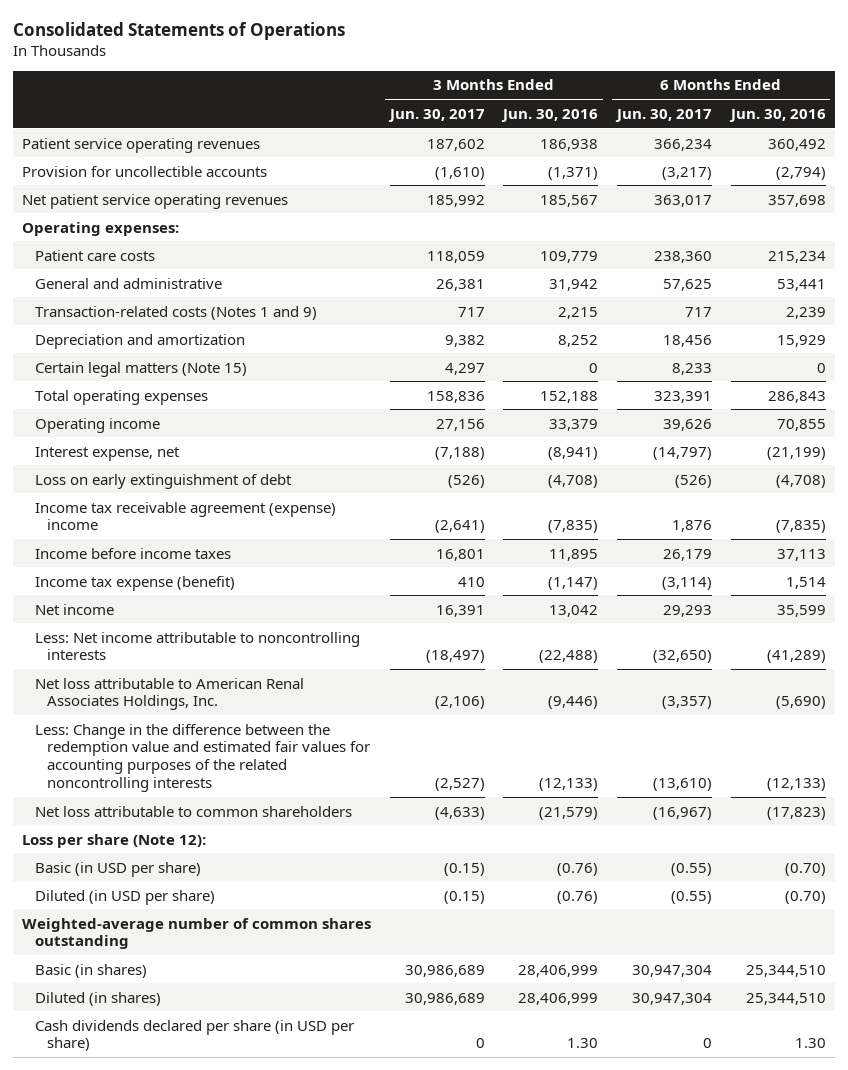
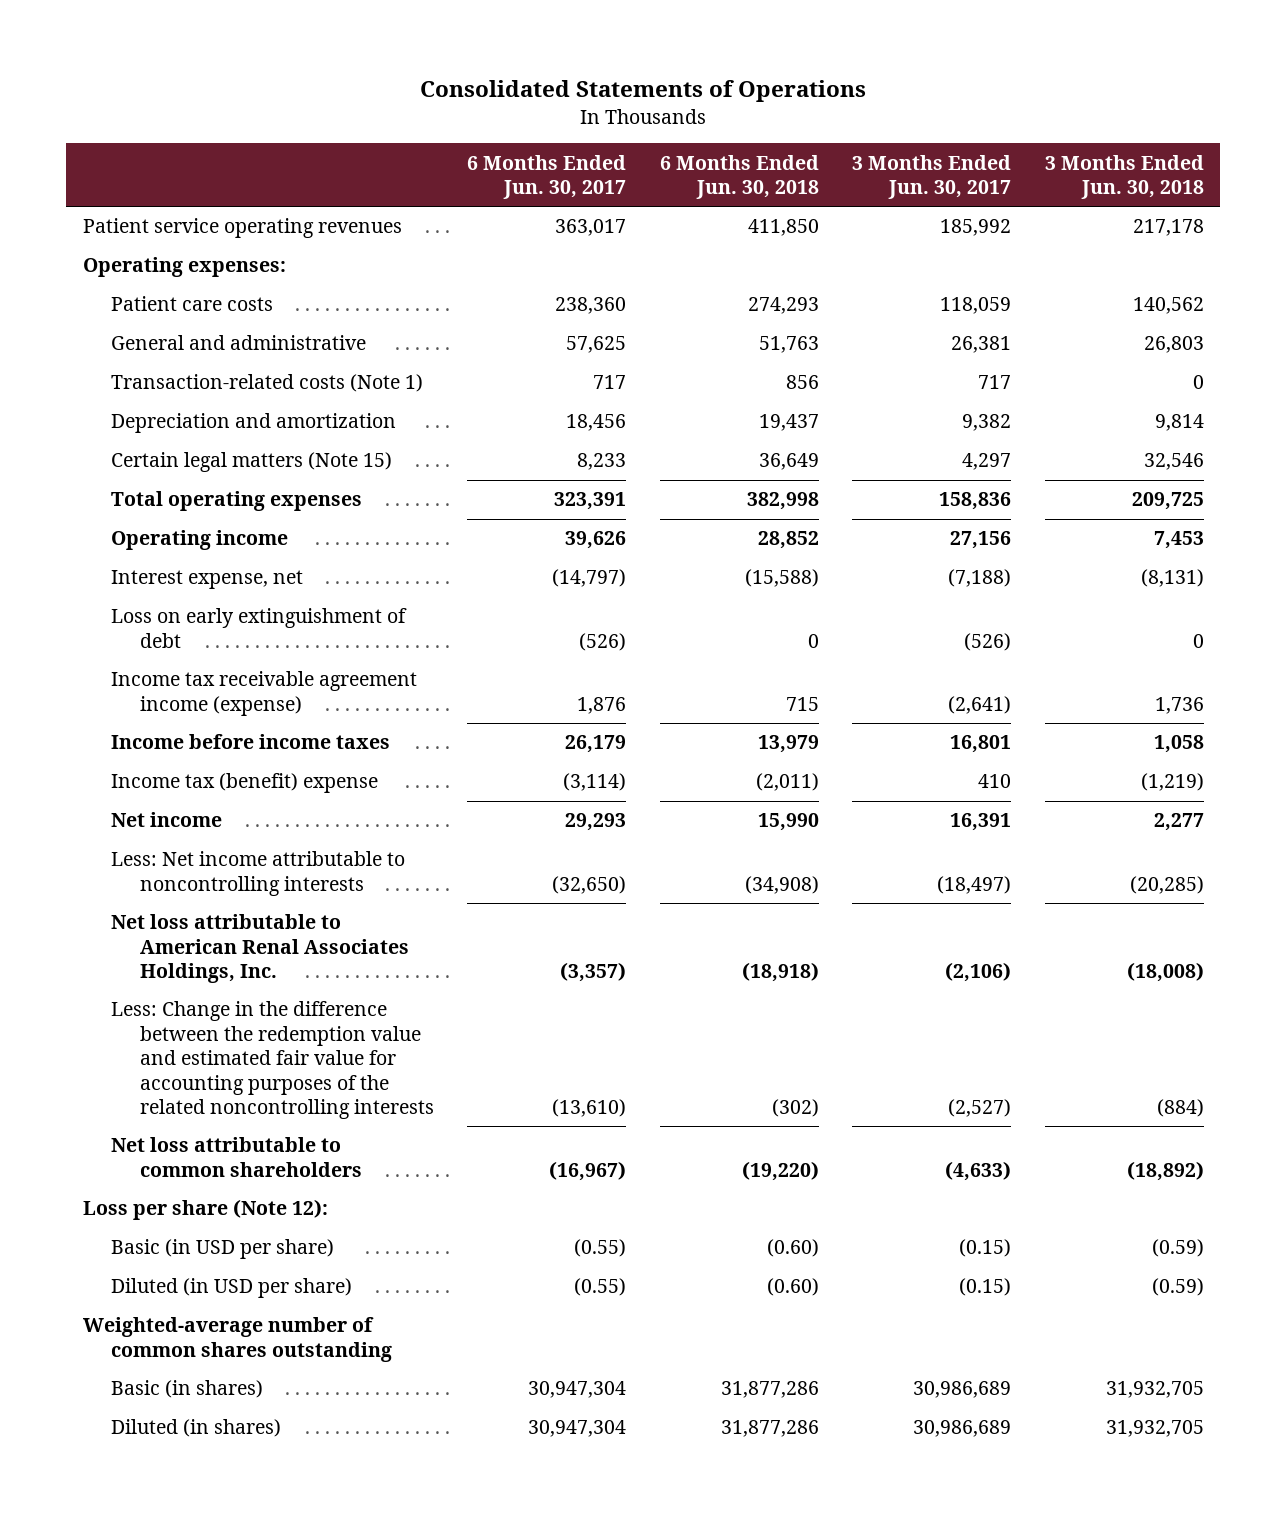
[501,108,599,122] Jun. 30, 2016 -> none
[728,108,826,122] Jun. 30, 2016 -> none
none -> [659,154,819,200] 6 Months Ended Jun. 30, 2018
none -> [1044,154,1204,200] 3 Months Ended Jun. 30, 2018
[22,165,268,177] Provision for uncollectible accounts -> none
[22,193,289,209] Net patient service operating revenues -> none
[426,138,485,151] 187,602 -> [940,219,1012,237] 185,992
[653,138,712,151] 366,234 -> [555,219,627,237] 363,017
[34,305,317,320] Transaction-related costs (Notes 1 and 9) -> [111,374,424,393] Transaction-related costs (Note 1)
[34,501,336,531] Income tax receivable agreement (expense) income -> [111,671,418,716] Income tax receivable agreement income (expense)
[34,575,235,591] Income tax expense (benefit) -> [111,773,379,794] Income tax (benefit) expense
[34,723,371,793] Less: Change in the difference between the redemption value and estimated fair values for accounting purposes of the related noncontrolling interests -> [111,1001,434,1119] Less: Change in the difference between the redemption value and estimated fair value for accounting purposes of the related noncontrolling interests
[34,1019,354,1052] Cash dividends declared per share (in USD per share) -> none

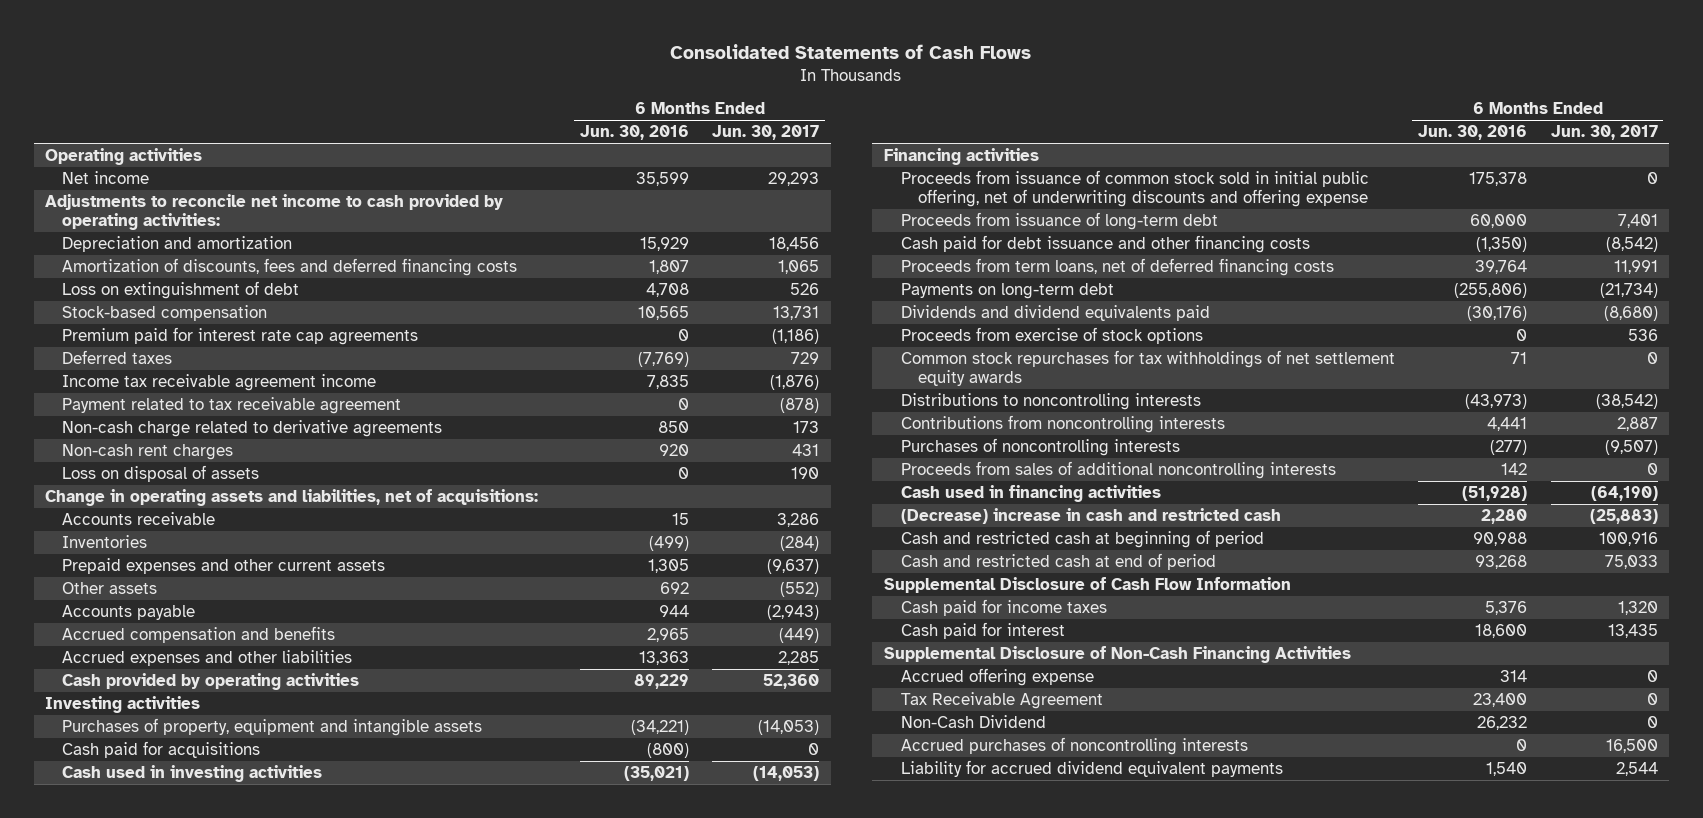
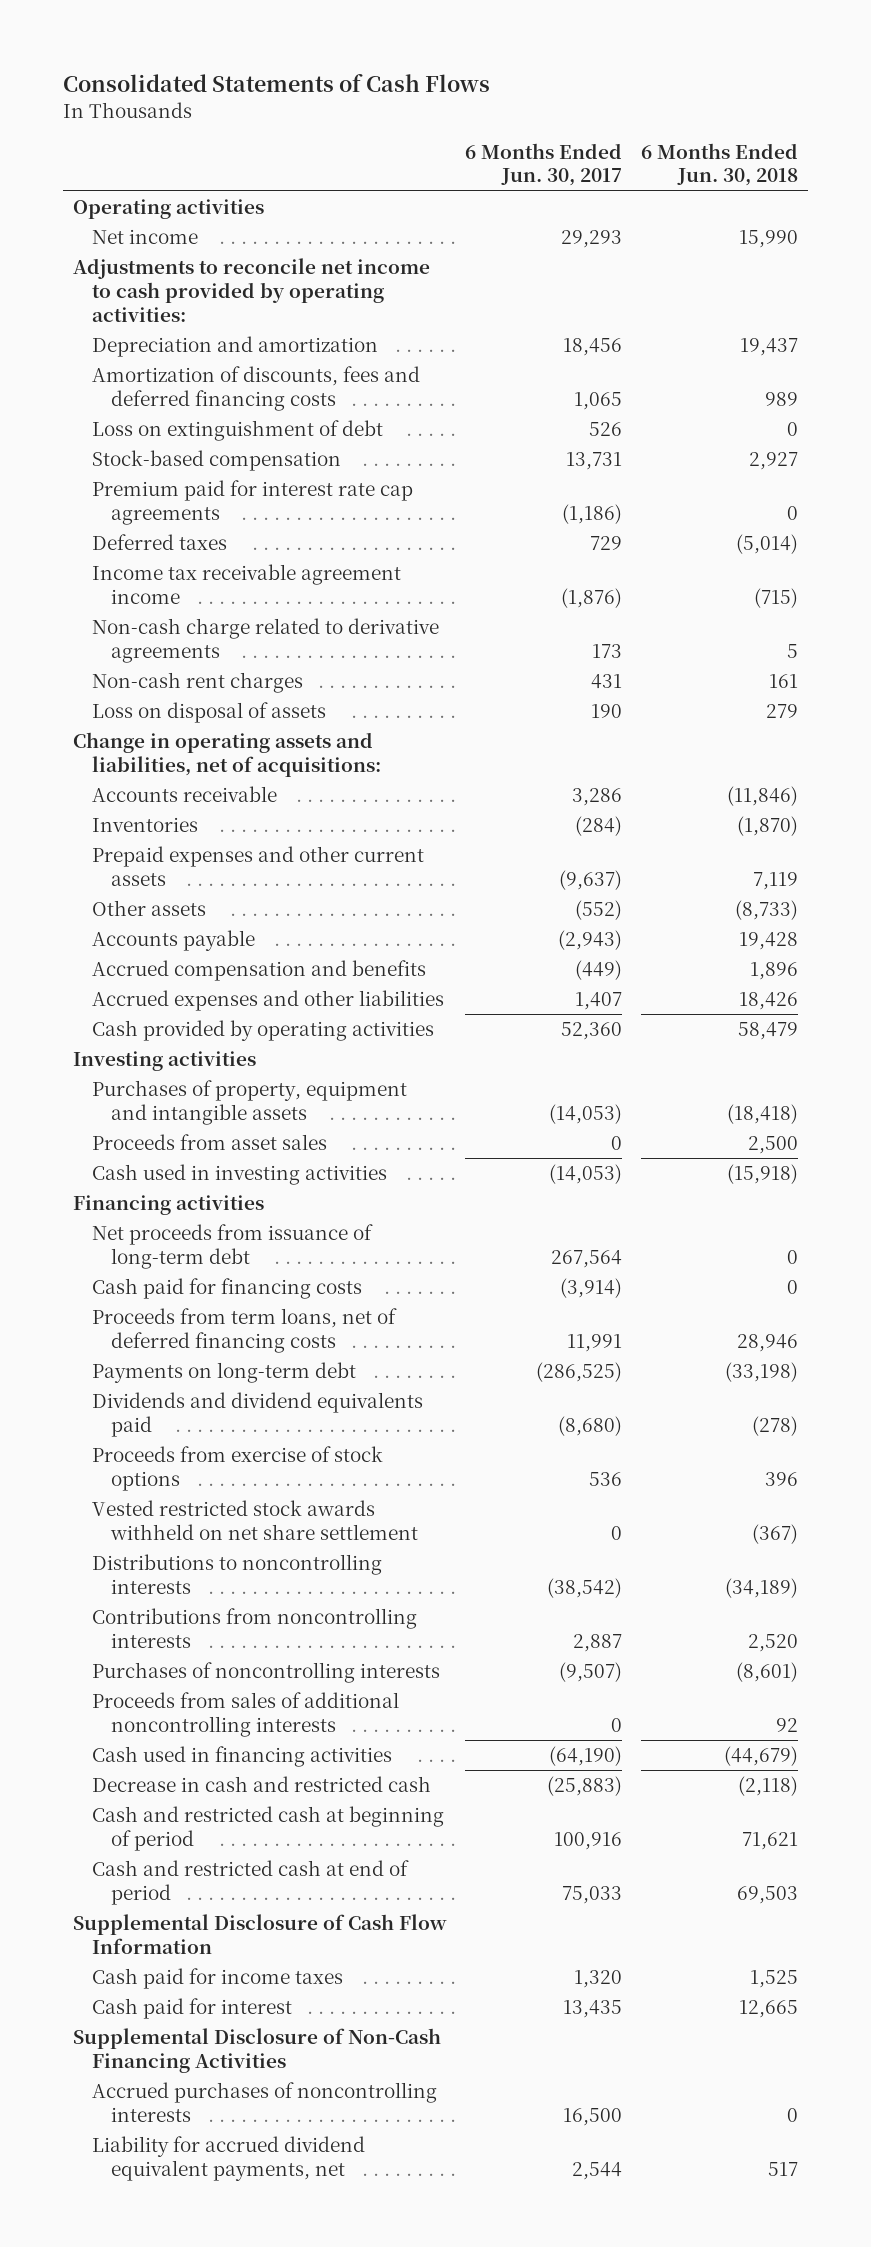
[579,125,689,141] Jun. 30, 2016 -> none
none -> [641,142,799,187] 6 Months Ended Jun. 30, 2018
[62,397,402,415] Payment related to tax receivable agreement -> none
[778,651,820,666] 2,285 -> [575,991,623,1010] 1,407
[62,741,261,759] Cash paid for acquisitions -> none
none -> [91,1133,327,1150] Proceeds from asset sales
[900,170,1369,207] Proceeds from issuance of common stock sold in initial public offering, net of underwriting discounts and offering expense -> none
[900,212,1218,231] Proceeds from issuance of long-term debt -> [91,1223,373,1269] Net proceeds from issuance of long-term debt
[1617,214,1658,229] 7,401 -> [551,1249,623,1268] 267,564
[900,235,1310,254] Cash paid for debt issuance and other financing costs -> [91,1277,362,1299] Cash paid for financing costs
[1605,237,1658,253] (8,542) -> [560,1277,623,1298] (3,914)
[1599,283,1658,299] (21,734) -> [536,1361,623,1382] (286,525)
[900,350,1395,386] Common stock repurchases for tax withholdings of net settlement equity awards -> none
none -> [91,1499,418,1540] Vested restricted stock awards withheld on net share settlement
[900,508,1281,525] (Decrease) increase in cash and restricted cash -> [91,1775,431,1792] Decrease in cash and restricted cash
[900,668,1094,687] Accrued offering expense -> none
[900,692,1103,710] Tax Receivable Agreement -> none
[900,715,1046,729] Non-Cash Dividend -> none
[900,760,1283,778] Liability for accrued dividend equivalent payments -> [91,2135,365,2181] Liability for accrued dividend equivalent payments, net

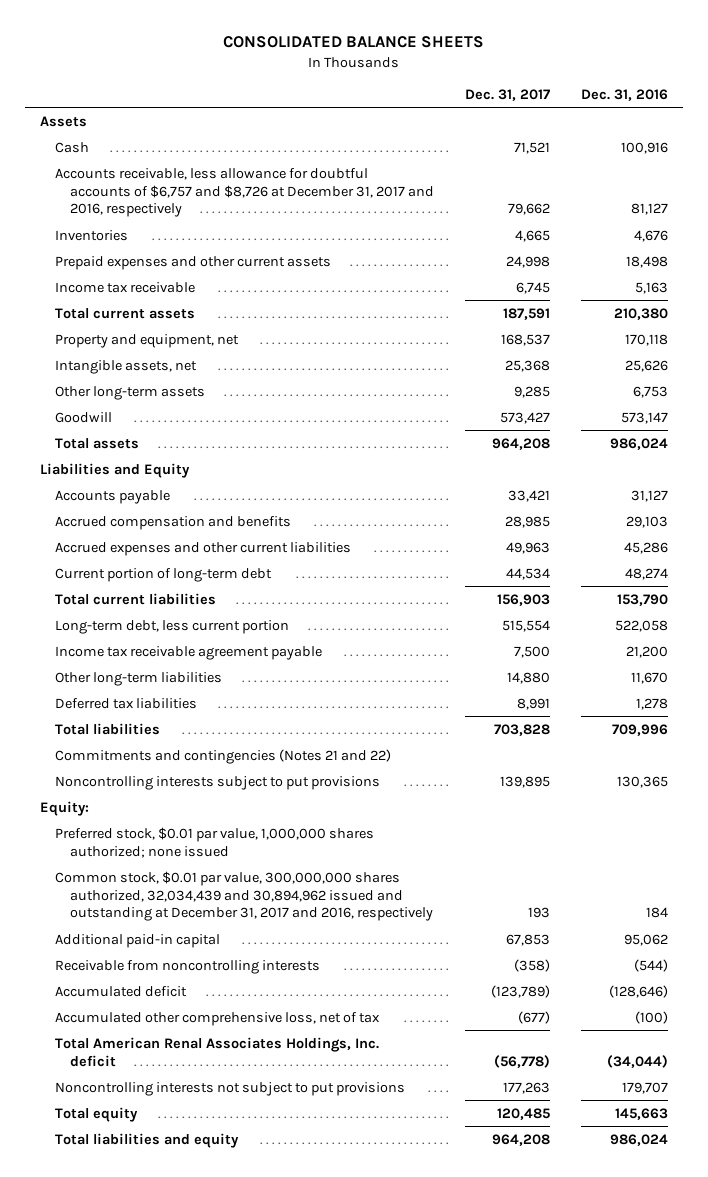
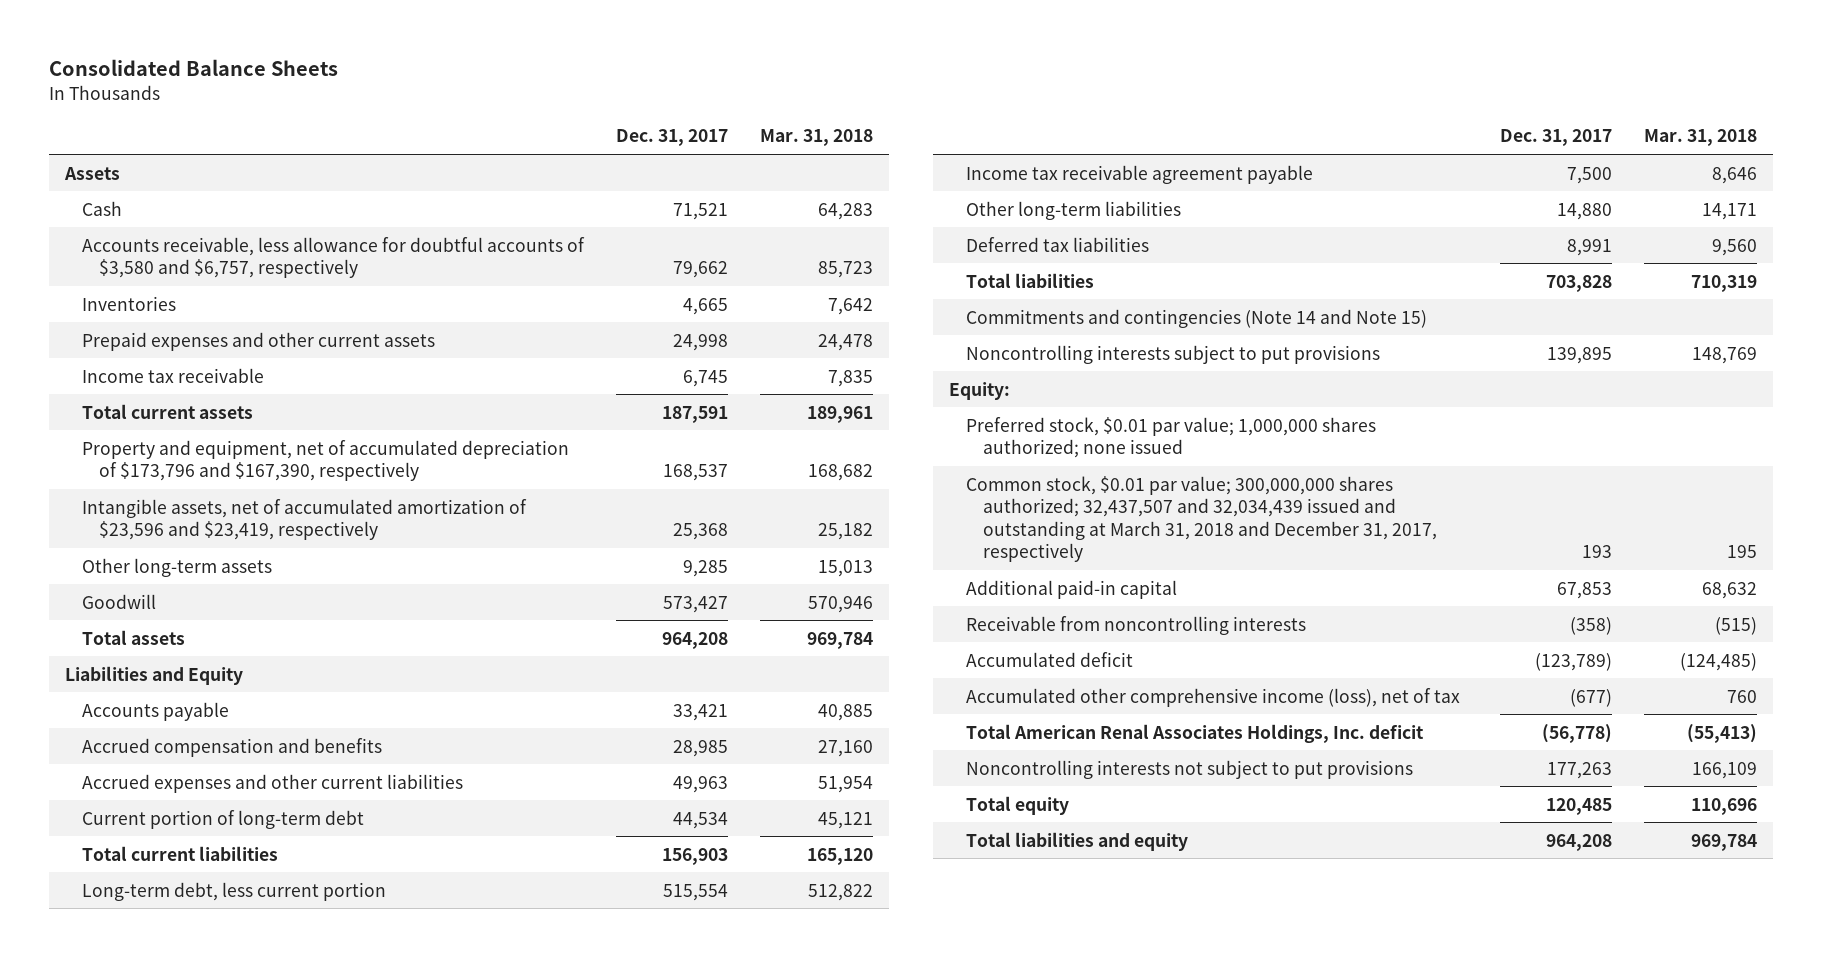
[222,36,484,49] CONSOLIDATED BALANCE SHEETS -> [48,59,338,77] Consolidated Balance Sheets
[580,88,668,101] Dec. 31, 2016 -> none
none -> [760,129,874,147] Mar. 31, 2018
[55,167,434,218] Accounts receivable, less allowance for doubtful accounts of $6,757 and $8,726 at December 31, 2017 and 2016, respectively -> [82,236,586,279] Accounts receivable, less allowance for doubtful accounts of $3,580 and $6,757, respectively
[55,333,240,348] Property and equipment, net -> [82,439,570,482] Property and equipment, net of accumulated depreciation of $173,796 and $167,390, respectively
[55,359,198,374] Intangible assets, net -> [82,498,528,541] Intangible assets, net of accumulated amortization of $23,596 and $23,419, respectively
[55,748,392,764] Commitments and contingencies (Notes 21 and 22) -> [966,308,1428,328] Commitments and contingencies (Note 14 and Note 15)
[55,826,375,858] Preferred stock, $0.01 par value, 1,000,000 shares authorized; none issued -> [966,416,1377,459] Preferred stock, $0.01 par value; 1,000,000 shares authorized; none issued
[55,870,433,922] Common stock, $0.01 par value, 300,000,000 shares authorized, 32,034,439 and 30,894,962 issued and outstanding at December 31, 2017 and 2016, respectively -> [966,475,1438,563] Common stock, $0.01 par value; 300,000,000 shares authorized; 32,437,507 and 32,034,439 issued and outstanding at March 31, 2018 and December 31, 2017, respectively
[55,1011,381,1026] Accumulated other comprehensive loss, net of tax -> [966,687,1461,707] Accumulated other comprehensive income (loss), net of tax

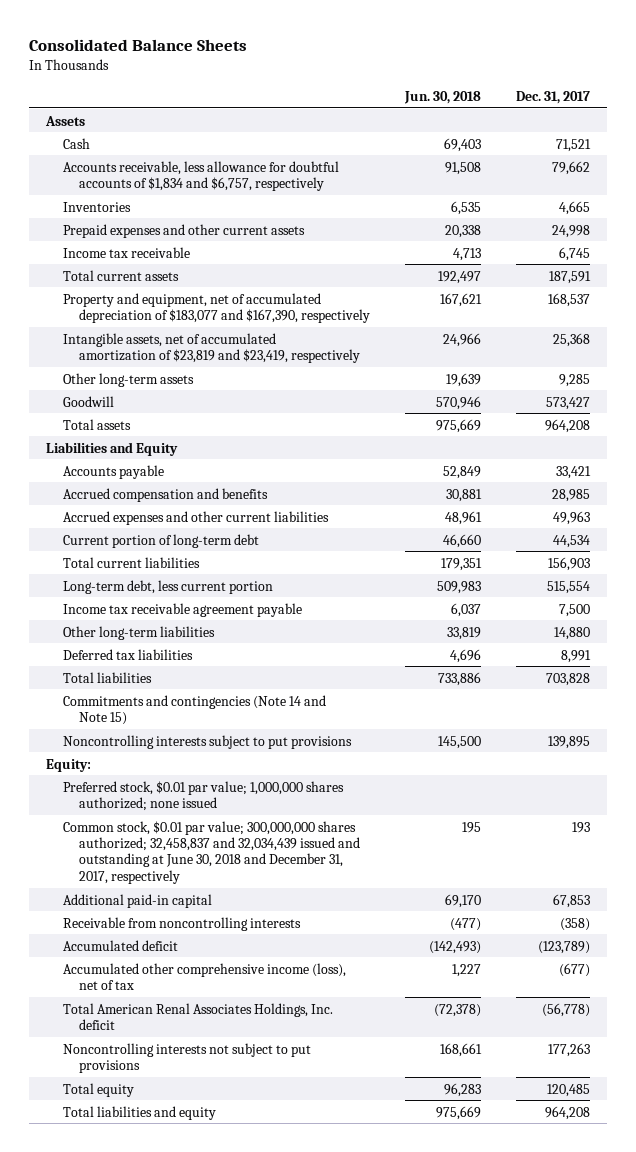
[760,129,874,147] Mar. 31, 2018 -> none
none -> [403,90,481,104] Jun. 30, 2018
[82,236,586,279] Accounts receivable, less allowance for doubtful accounts of $3,580 and $6,757, respectively -> [62,160,339,191] Accounts receivable, less allowance for doubtful accounts of $1,834 and $6,757, respectively
[82,439,570,482] Property and equipment, net of accumulated depreciation of $173,796 and $167,390, respectively -> [62,292,371,323] Property and equipment, net of accumulated depreciation of $183,077 and $167,390, respectively
[82,498,528,541] Intangible assets, net of accumulated amortization of $23,596 and $23,419, respectively -> [62,332,361,363] Intangible assets, net of accumulated amortization of $23,819 and $23,419, respectively
[966,475,1438,563] Common stock, $0.01 par value; 300,000,000 shares authorized; 32,437,507 and 32,034,439 issued and outstanding at March 31, 2018 and December 31, 2017, respectively -> [62,820,361,884] Common stock, $0.01 par value; 300,000,000 shares authorized; 32,458,837 and 32,034,439 issued and outstanding at June 30, 2018 and December 31, 2017, respectively

